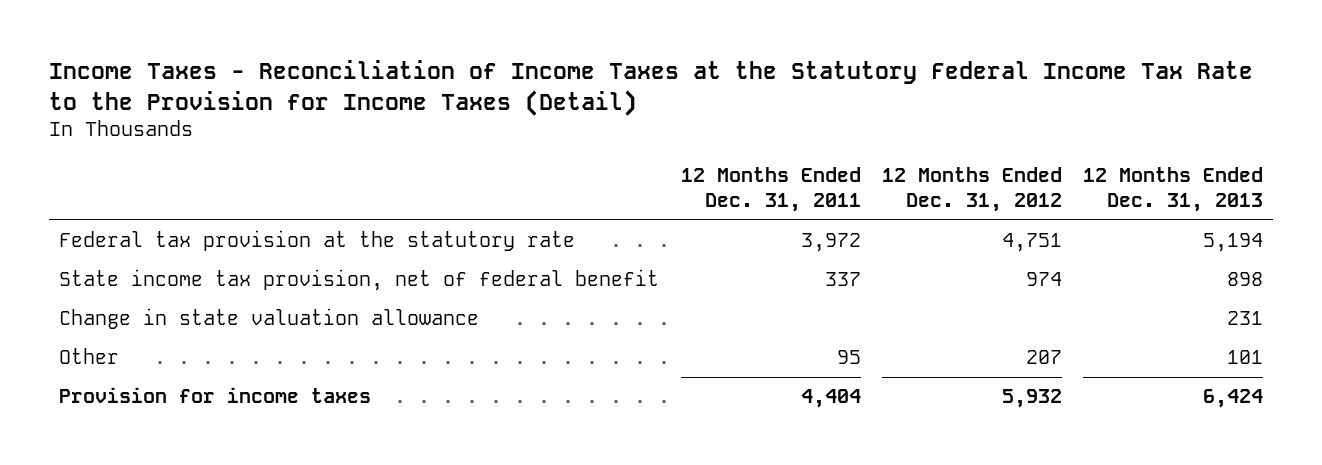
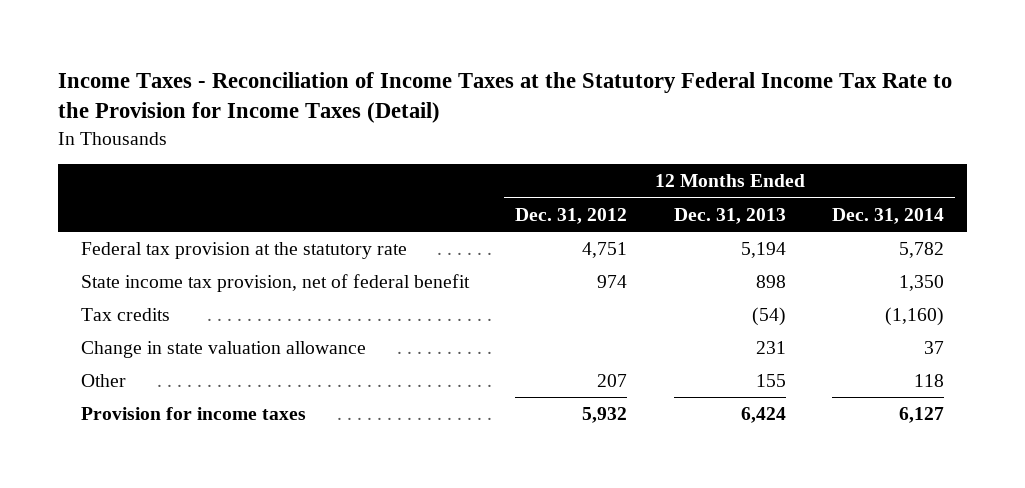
[680,167,861,213] 12 Months Ended Dec. 31, 2011 -> none
none -> [831,207,944,224] Dec. 31, 2014
none -> [81,308,171,322] Tax credits
[1226,350,1263,365] 101 -> [755,374,786,388] 155

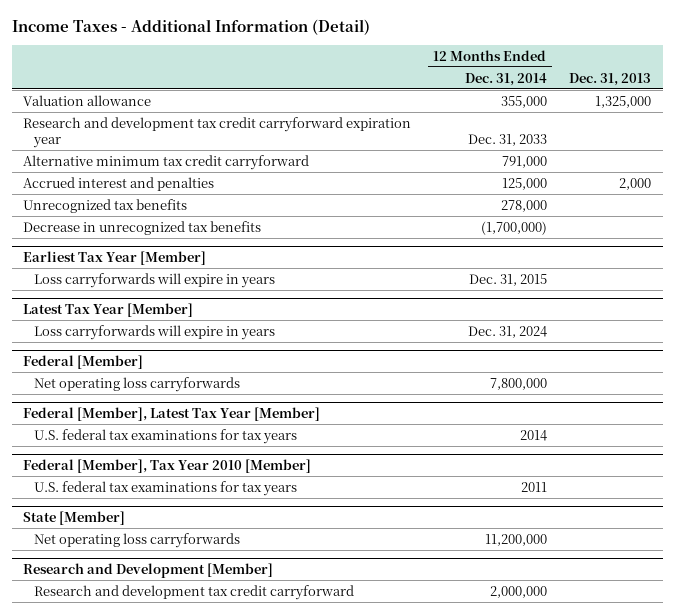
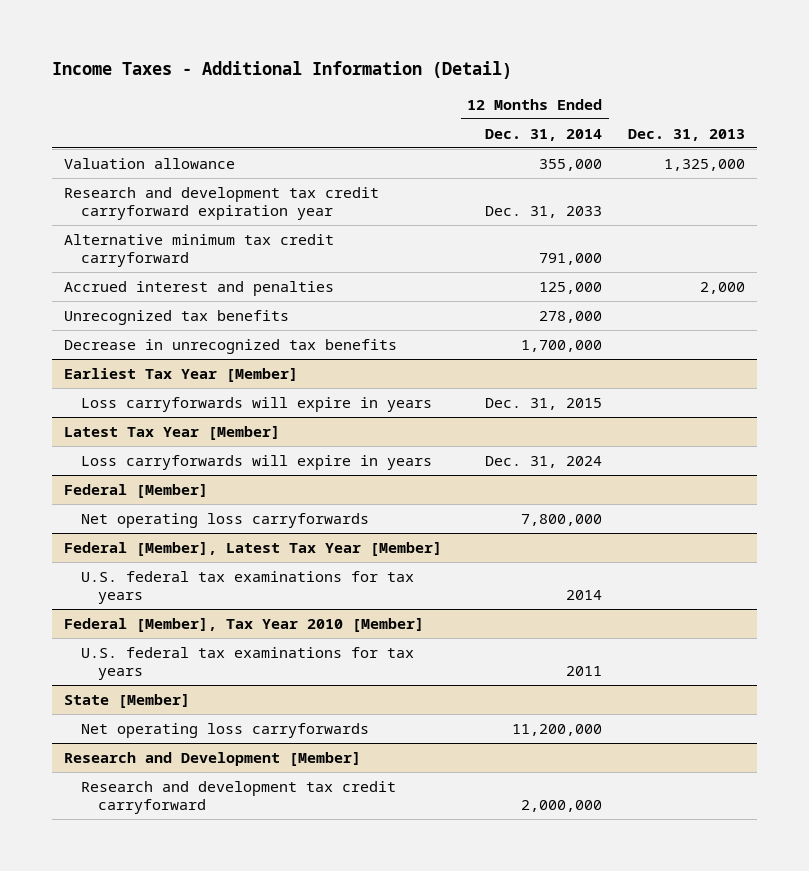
[480,220,547,235] (1,700,000) -> [521,339,603,352] 1,700,000

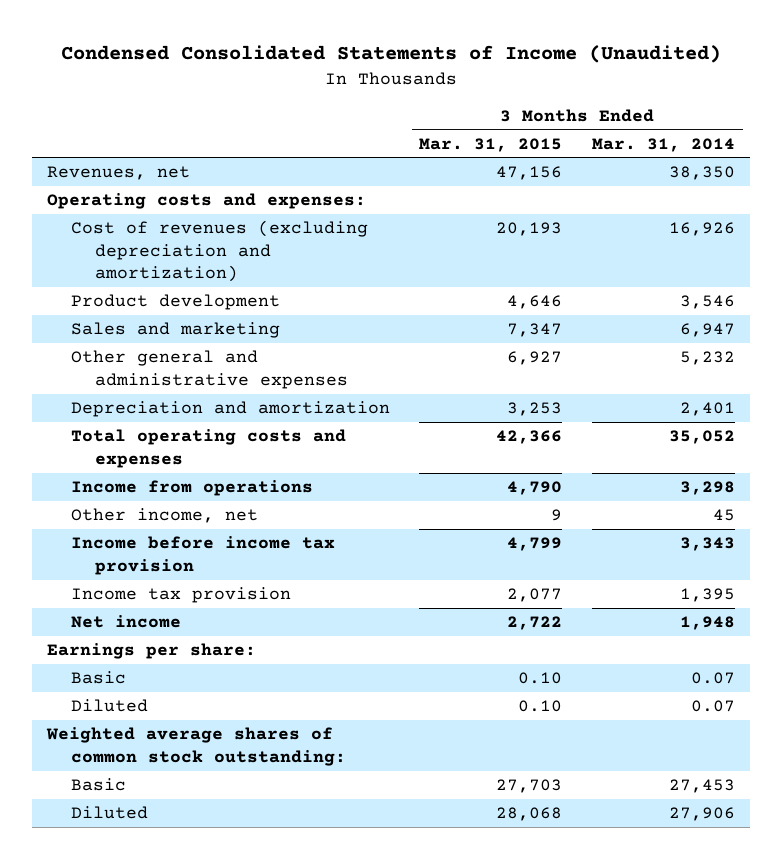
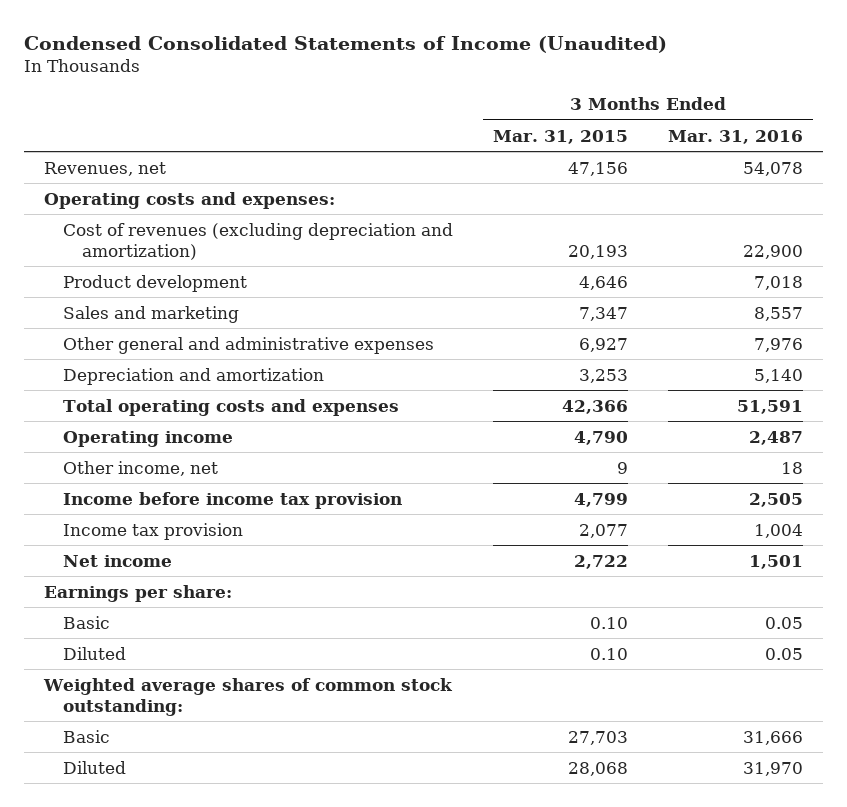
[592,137,736,152] Mar. 31, 2014 -> none
none -> [668,129,804,144] Mar. 31, 2016
[70,480,313,497] Income from operations -> [63,430,234,447] Operating income

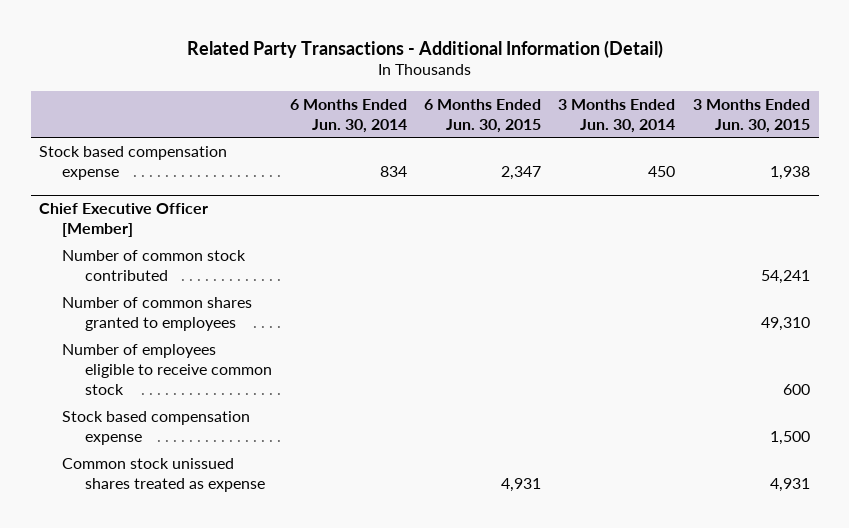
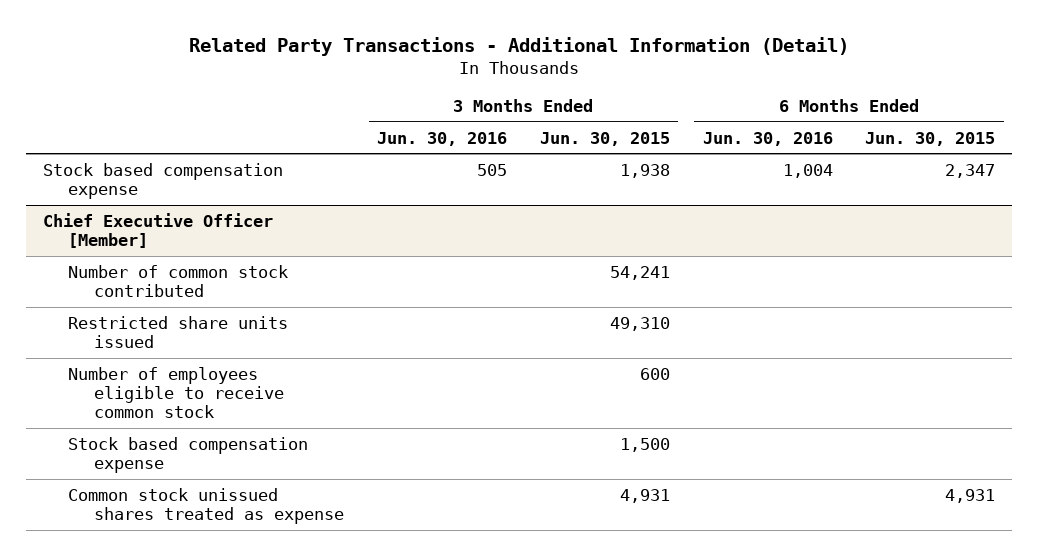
[289,98,407,133] 6 Months Ended Jun. 30, 2014 -> none
[558,98,676,133] 3 Months Ended Jun. 30, 2014 -> none
none -> [376,131,507,146] Jun. 30, 2016
none -> [702,131,833,146] Jun. 30, 2016
[62,296,253,331] Number of common shares granted to employees -> [68,315,289,349] Restricted share units issued

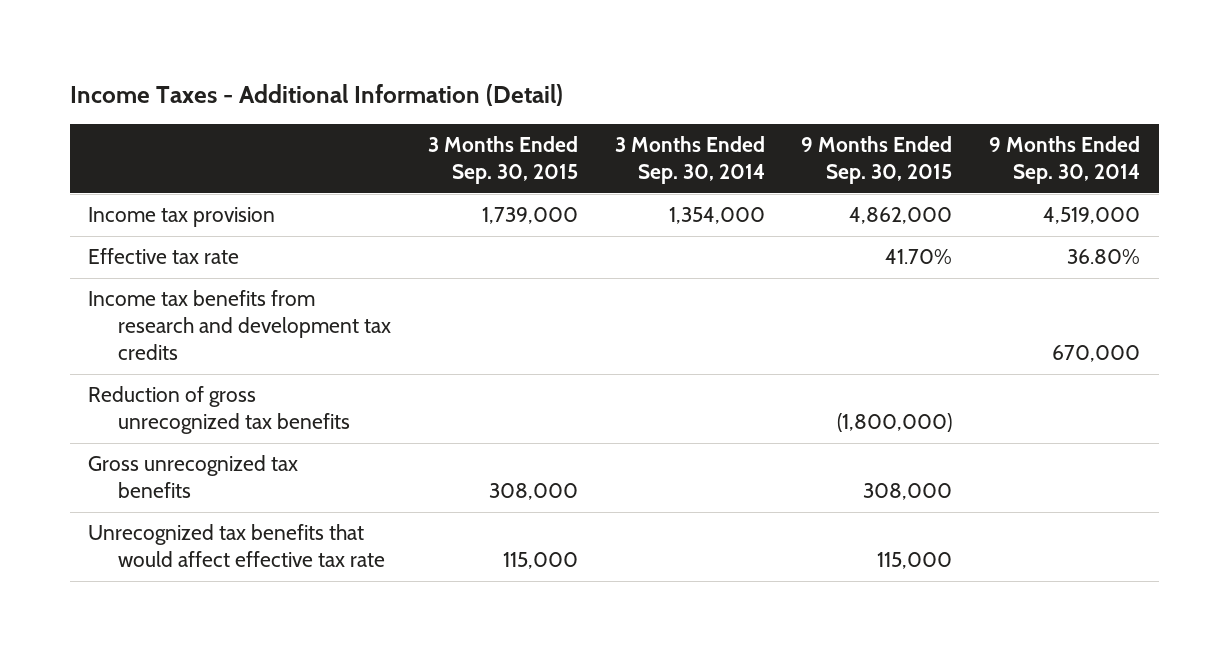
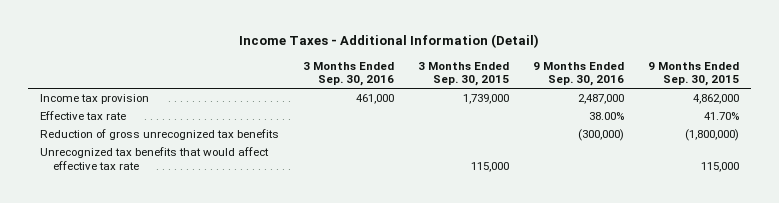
[614,136,765,185] 3 Months Ended Sep. 30, 2014 -> none
[989,136,1141,185] 9 Months Ended Sep. 30, 2014 -> none
none -> [302,61,394,87] 3 Months Ended Sep. 30, 2016
none -> [533,61,625,87] 9 Months Ended Sep. 30, 2016
[88,290,391,361] Income tax benefits from research and development tax credits -> none
[88,455,299,499] Gross unrecognized tax benefits -> none

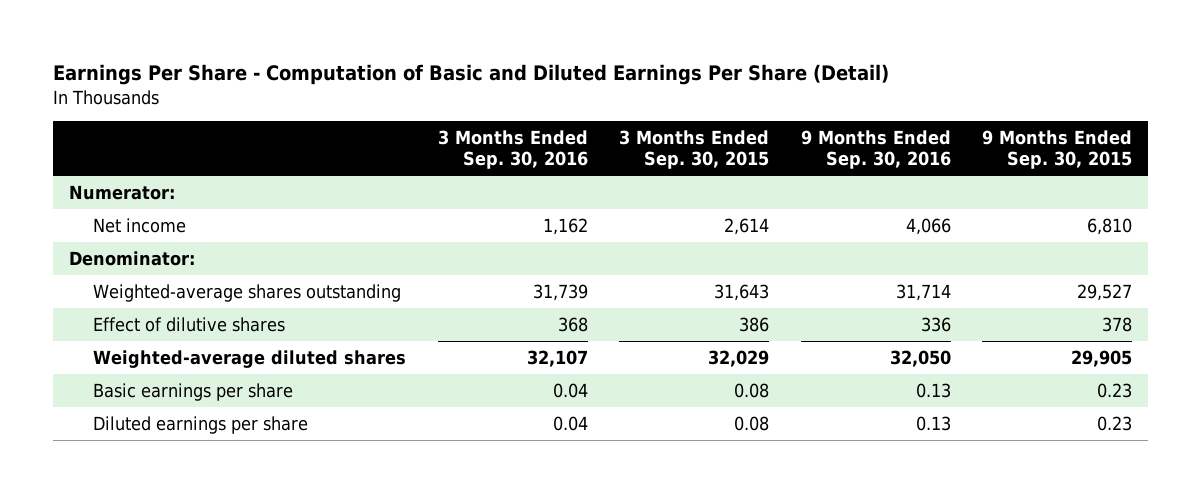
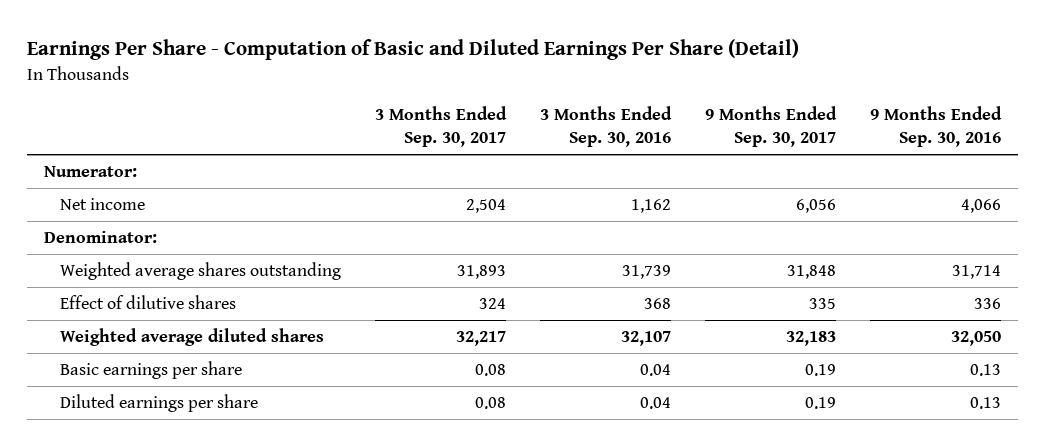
[619,130,770,169] 3 Months Ended Sep. 30, 2015 -> none
[982,130,1133,169] 9 Months Ended Sep. 30, 2015 -> none
none -> [375,106,508,148] 3 Months Ended Sep. 30, 2017
none -> [705,106,838,148] 9 Months Ended Sep. 30, 2017
[93,283,402,302] Weighted-average shares outstanding -> [60,262,342,281] Weighted average shares outstanding
[93,349,407,368] Weighted-average diluted shares -> [60,328,325,347] Weighted average diluted shares

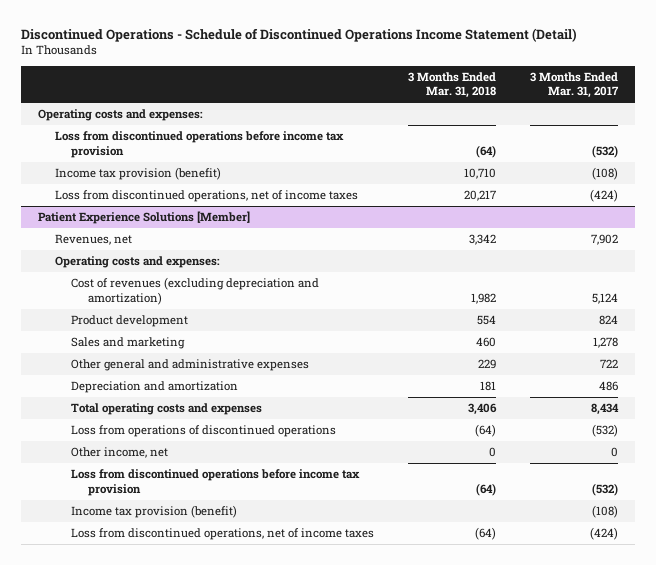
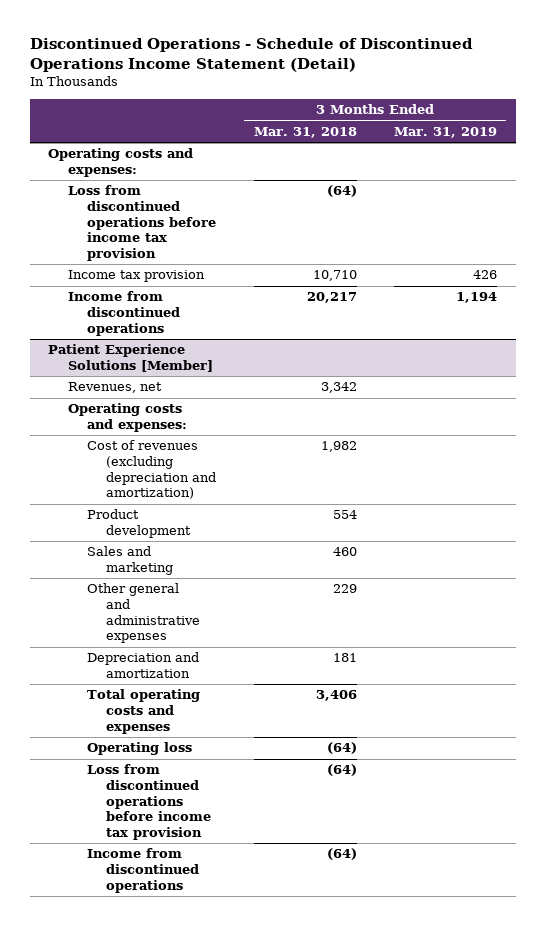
[529,71,619,99] 3 Months Ended Mar. 31, 2017 -> none
none -> [394,126,498,138] Mar. 31, 2019
[54,167,221,181] Income tax provision (benefit) -> [67,270,205,283] Income tax provision
[54,190,358,203] Loss from discontinued operations, net of income taxes -> [67,291,181,336] Income from discontinued operations
[71,447,169,459] Other income, net -> none
[71,425,337,438] Loss from operations of discontinued operations -> [87,742,193,756] Operating loss
[71,505,238,519] Income tax provision (benefit) -> none
[71,528,375,541] Loss from discontinued operations, net of income taxes -> [87,848,200,893] Income from discontinued operations

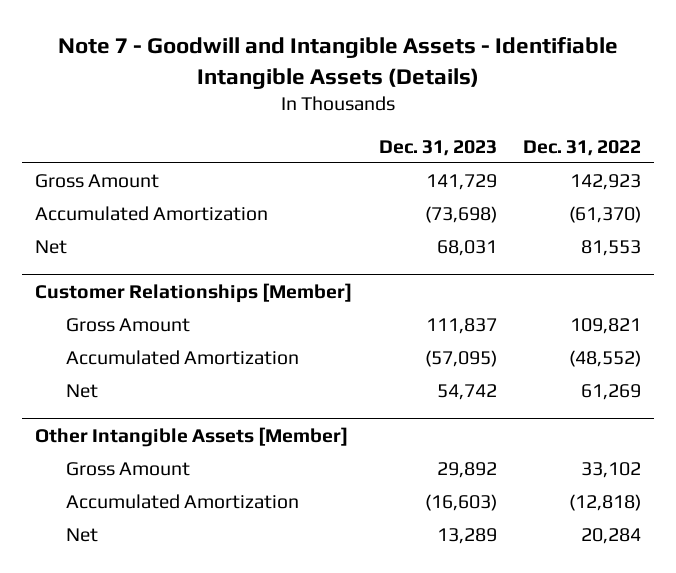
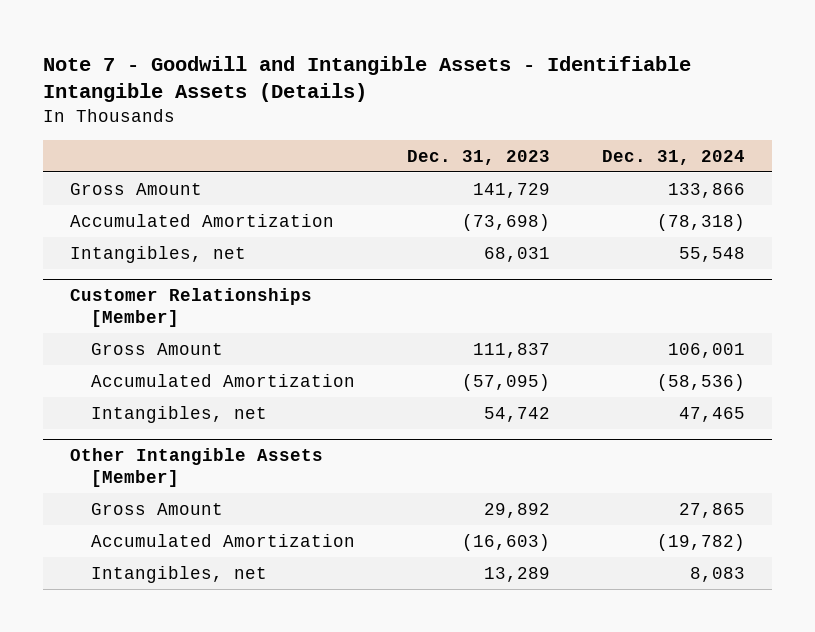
[522,139,641,156] Dec. 31, 2022 -> none
none -> [602,149,746,165] Dec. 31, 2024
[35,239,68,254] Net -> [69,245,246,263] Intangibles, net
[66,383,99,398] Net -> [90,405,267,423] Intangibles, net
[66,527,99,542] Net -> [90,565,267,583] Intangibles, net

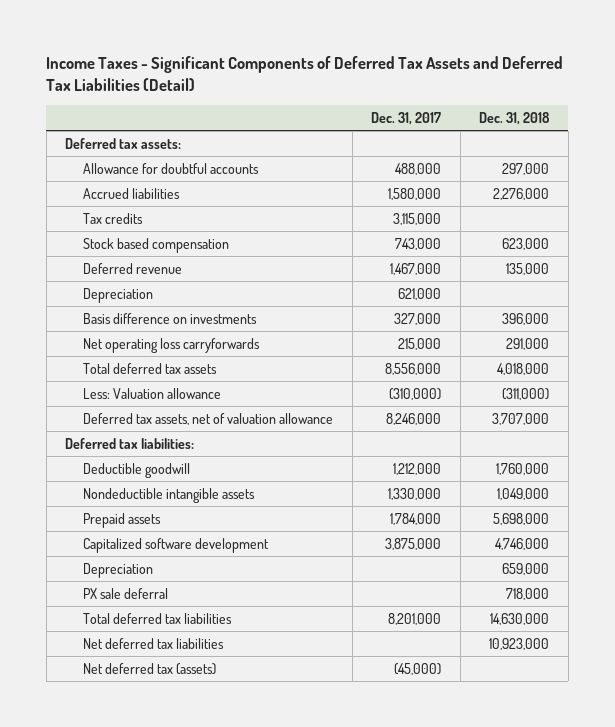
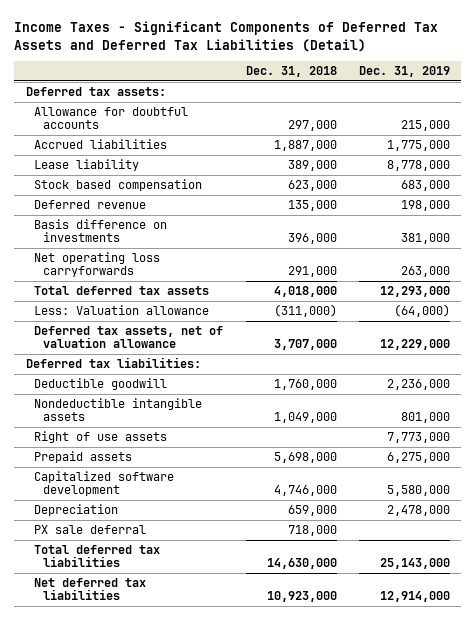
[371,111,442,125] Dec. 31, 2017 -> none
none -> [359,66,451,78] Dec. 31, 2019
[83,212,144,224] Tax credits -> none
[493,187,550,200] 2,276,000 -> [273,140,337,152] 1,887,000
none -> [34,159,140,172] Lease liability
[83,287,154,303] Depreciation -> none
none -> [34,431,168,444] Right of use assets
[83,662,217,675] Net deferred tax (assets) -> none

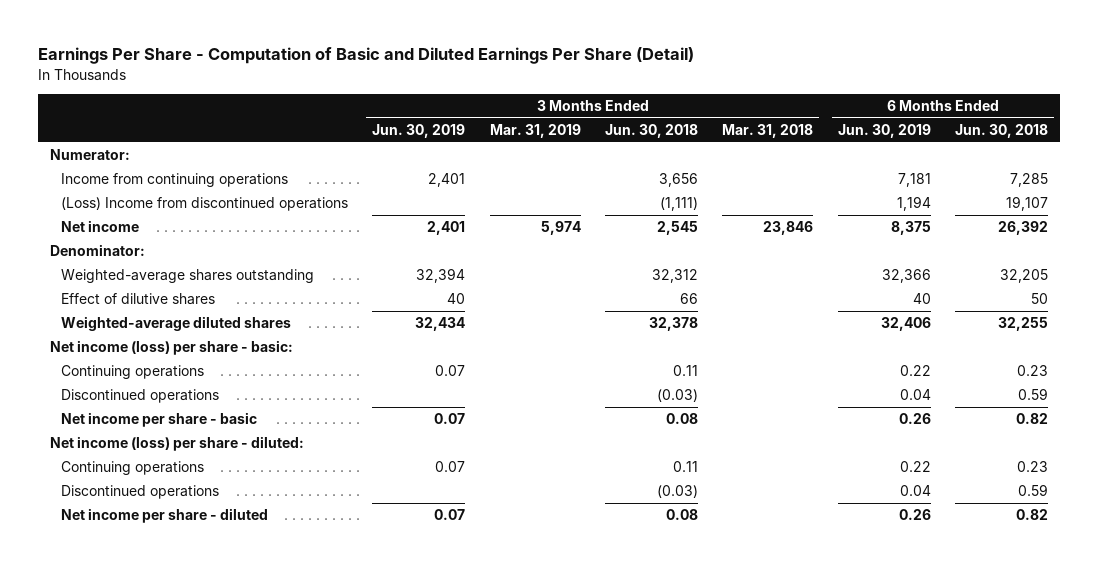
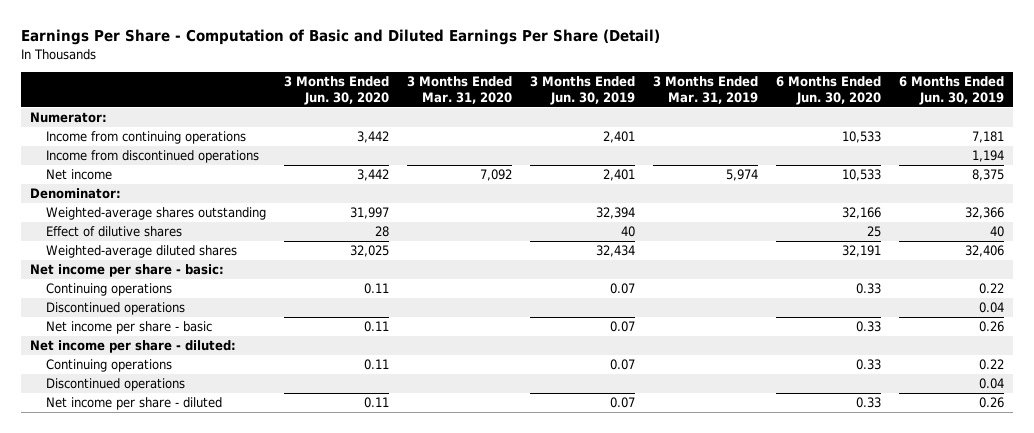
[605,123,699,138] Jun. 30, 2018 -> none
[722,123,814,138] Mar. 31, 2018 -> none
[954,123,1048,138] Jun. 30, 2018 -> none
none -> [284,76,390,105] 3 Months Ended Jun. 30, 2020
none -> [407,76,513,104] 3 Months Ended Mar. 31, 2020
none -> [776,76,882,105] 6 Months Ended Jun. 30, 2020
[61,197,349,212] (Loss) Income from discontinued operations -> [46,150,260,164] Income from discontinued operations
[50,340,294,356] Net income (loss) per share - basic: -> [30,264,225,278] Net income per share - basic:
[50,436,305,452] Net income (loss) per share - diluted: -> [30,340,237,354] Net income per share - diluted:

